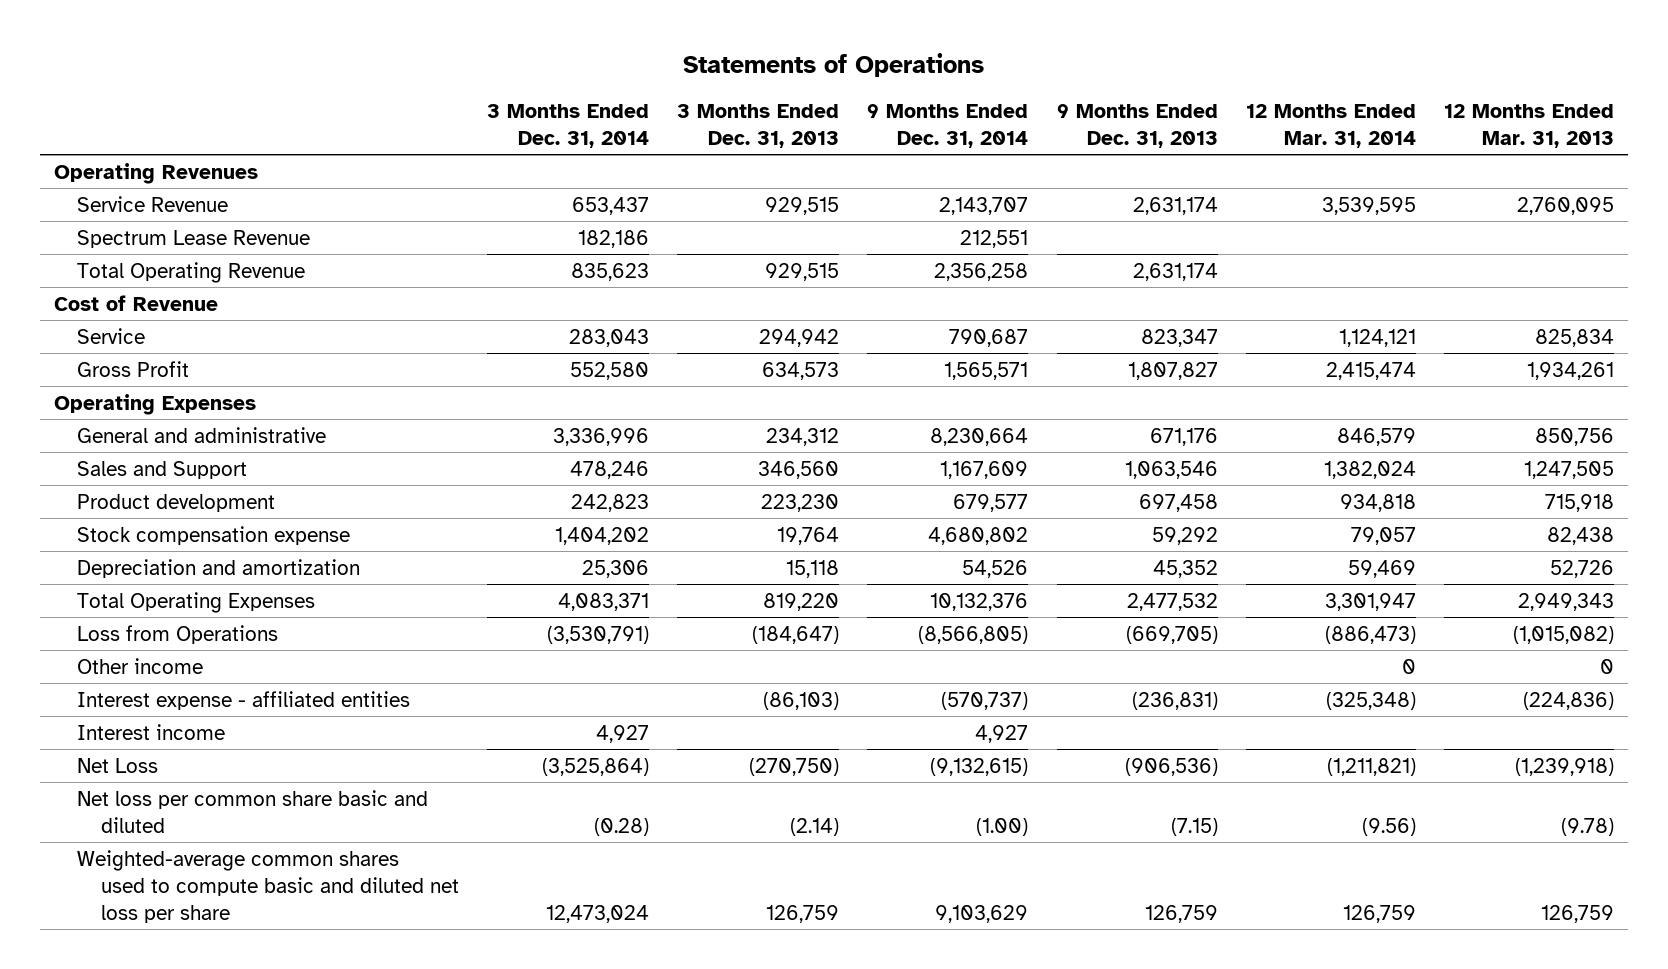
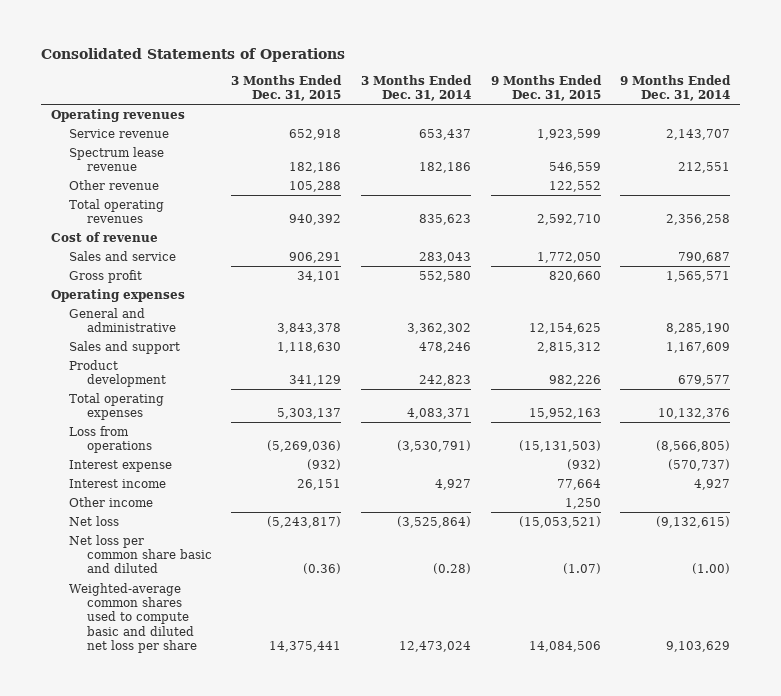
[683,52,985,77] Statements of Operations -> [40,48,345,63] Consolidated Statements of Operations
[677,104,840,148] 3 Months Ended Dec. 31, 2013 -> none
[1056,104,1218,148] 9 Months Ended Dec. 31, 2013 -> none
[1245,104,1416,148] 12 Months Ended Mar. 31, 2014 -> none
[1443,104,1614,148] 12 Months Ended Mar. 31, 2013 -> none
none -> [231,74,343,102] 3 Months Ended Dec. 31, 2015
none -> [490,74,602,102] 9 Months Ended Dec. 31, 2015
[54,162,259,184] Operating Revenues -> [50,108,185,122] Operating revenues
[77,195,229,212] Service Revenue -> [68,128,169,138] Service revenue
[77,229,311,248] Spectrum Lease Revenue -> [68,146,164,172] Spectrum lease revenue
none -> [68,179,159,190] Other revenue
[77,261,306,283] Total Operating Revenue -> [68,198,164,224] Total operating revenues
[54,294,219,311] Cost of Revenue -> [50,231,158,242] Cost of revenue
[77,327,146,344] Service -> [68,250,176,261] Sales and service
[77,360,190,377] Gross Profit -> [68,269,142,283] Gross profit
[54,393,257,415] Operating Expenses -> [50,288,185,302] Operating expenses
[552,427,649,446] 3,336,996 -> [407,323,472,335] 3,362,302
[930,427,1029,446] 8,230,664 -> [666,323,731,335] 8,285,190
[77,460,248,479] Sales and Support -> [68,340,180,354] Sales and support
[77,525,351,545] Stock compensation expense -> none
[77,558,361,578] Depreciation and amortization -> none
[77,591,316,613] Total Operating Expenses -> [68,392,164,421] Total operating expenses
[77,624,279,644] Loss from Operations -> [68,425,152,454] Loss from operations
[77,690,411,710] Interest expense - affiliated entities -> [68,459,172,472] Interest expense
[77,657,204,674] Other income -> [68,496,153,507] Other income
[77,757,159,773] Net Loss -> [68,515,119,526] Net loss

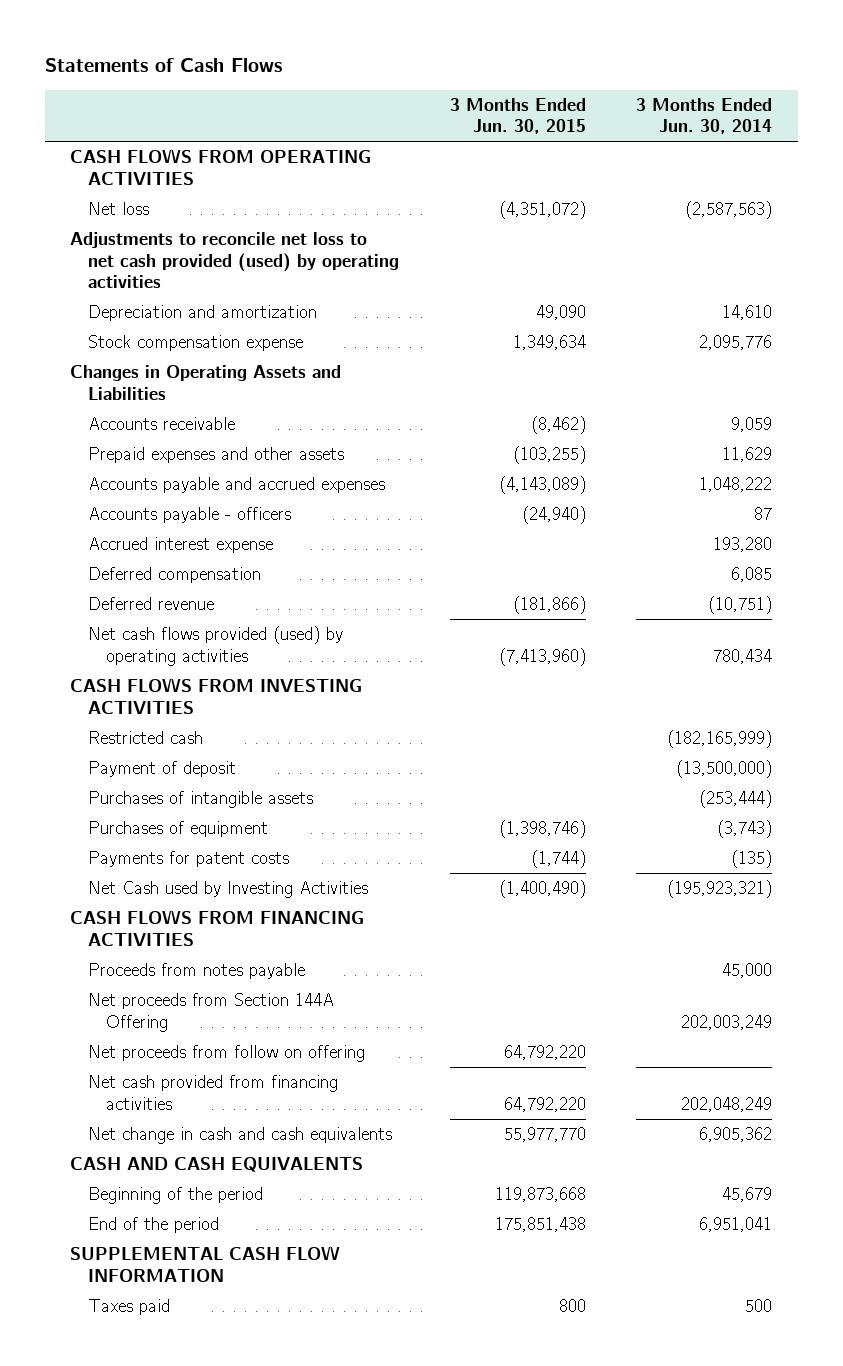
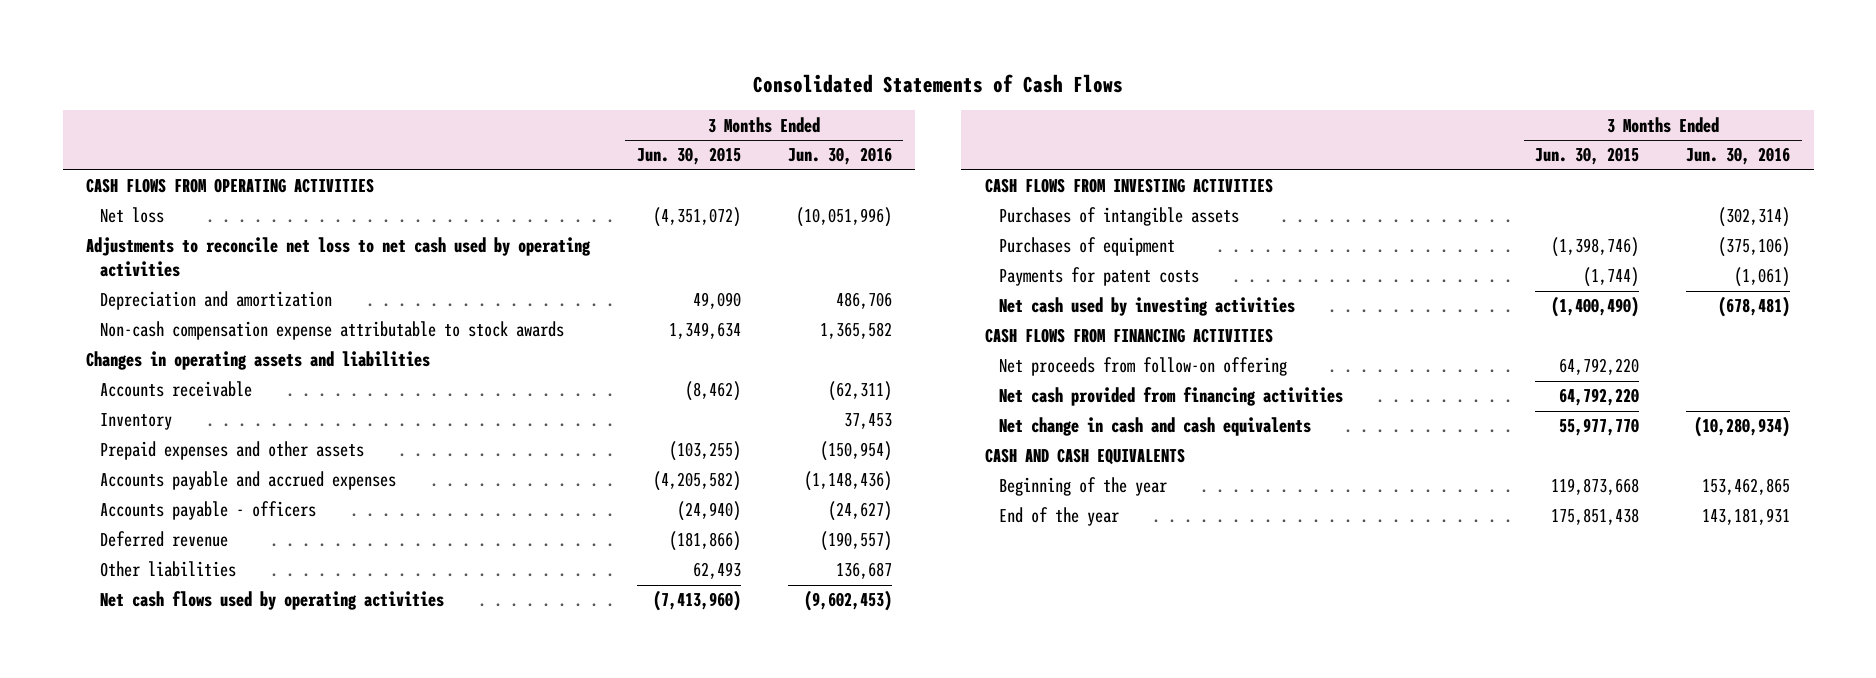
[44,58,282,73] Statements of Cash Flows -> [753,73,1124,93] Consolidated Statements of Cash Flows
[636,97,773,135] 3 Months Ended Jun. 30, 2014 -> none
none -> [787,147,892,166] Jun. 30, 2016
[70,232,400,288] Adjustments to reconcile net loss to net cash provided (used) by operating activities -> [86,237,592,278] Adjustments to reconcile net loss to net cash used by operating activities
[88,335,304,352] Stock compensation expense -> [100,321,565,341] Non-cash compensation expense attributable to stock awards
[70,365,342,400] Changes in Operating Assets and Liabilities -> [86,351,431,371] Changes in operating assets and liabilities
none -> [100,413,173,431] Inventory
[498,476,586,495] (4,143,089) -> [652,471,741,492] (4,205,582)
[88,537,274,554] Accrued interest expense -> none
[88,567,262,584] Deferred compensation -> none
none -> [100,561,237,578] Other liabilities
[88,626,344,666] Net cash flows provided (used) by operating activities -> [100,591,445,611] Net cash flows used by operating activities
[88,731,204,745] Restricted cash -> none
[88,761,237,778] Payment of deposit -> none
[88,881,369,899] Net Cash used by Investing Activities -> [998,297,1295,317] Net cash used by investing activities
[88,963,306,980] Proceeds from notes payable -> none
[88,993,335,1032] Net proceeds from Section 144A Offering -> none
[88,1045,366,1063] Net proceeds from follow on offering -> [998,357,1287,377] Net proceeds from follow-on offering
[70,1245,341,1282] SUPPLEMENTAL CASH FLOW INFORMATION -> none
[88,1299,171,1316] Taxes paid -> none
[88,1187,264,1205] Beginning of the period -> [998,477,1167,497] Beginning of the year
[88,1217,220,1234] End of the period -> [998,507,1119,527] End of the year

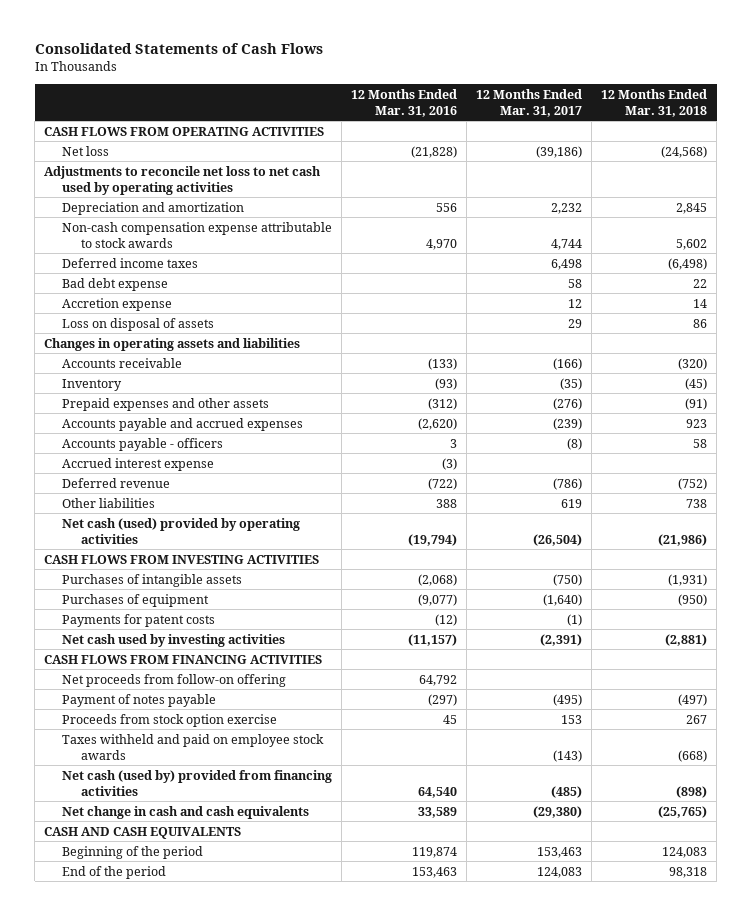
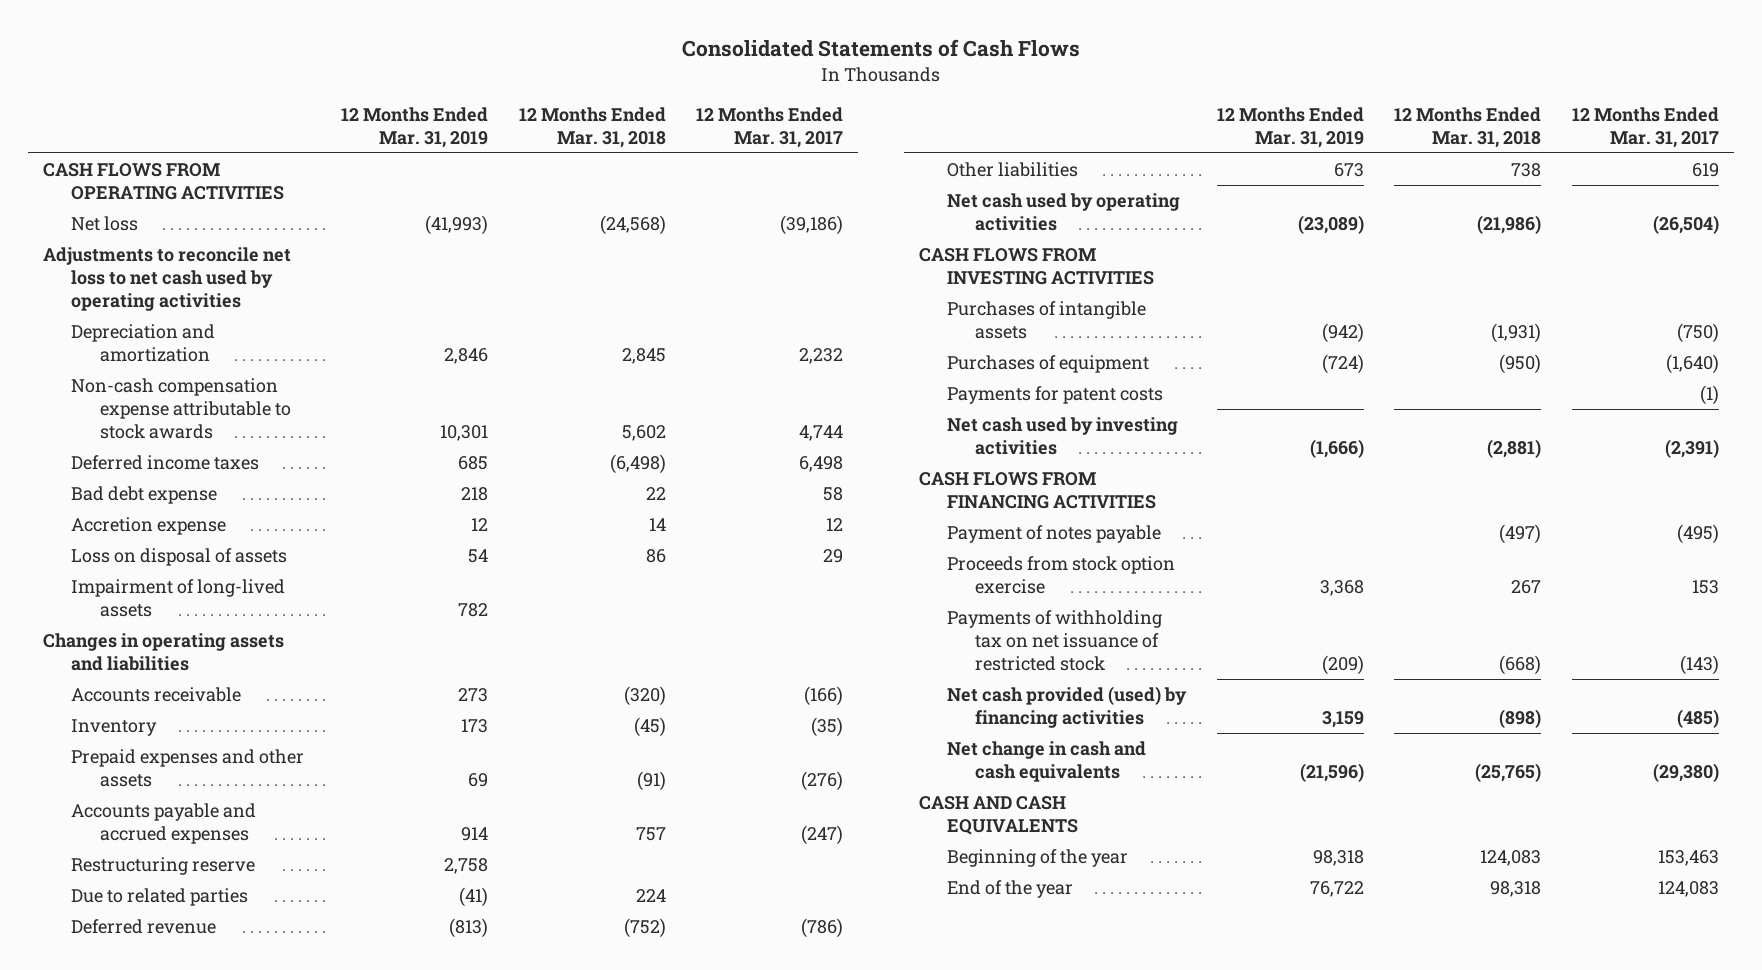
[351,88,458,117] 12 Months Ended Mar. 31, 2016 -> none
none -> [341,106,489,148] 12 Months Ended Mar. 31, 2019
none -> [71,579,286,618] Impairment of long-lived assets
[62,437,224,451] Accounts payable - officers -> none
[62,457,215,471] Accrued interest expense -> none
[553,417,583,430] (239) -> [801,825,844,846] (247)
[686,418,708,428] 923 -> [635,827,666,842] 757
none -> [71,857,256,876] Restructuring reserve
none -> [71,888,249,907] Due to related parties
[62,517,301,544] Net cash (used) provided by operating activities -> [947,193,1181,232] Net cash used by operating activities
[62,673,287,687] Net proceeds from follow-on offering -> none
[62,733,325,760] Taxes withheld and paid on employee stock awards -> [947,610,1163,671] Payments of withholding tax on net issuance of restricted stock
[62,769,333,796] Net cash (used by) provided from financing activities -> [947,686,1188,729] Net cash provided (used) by financing activities
[62,845,204,859] Beginning of the period -> [947,849,1129,868] Beginning of the year
[62,865,167,879] End of the period -> [947,880,1074,899] End of the year

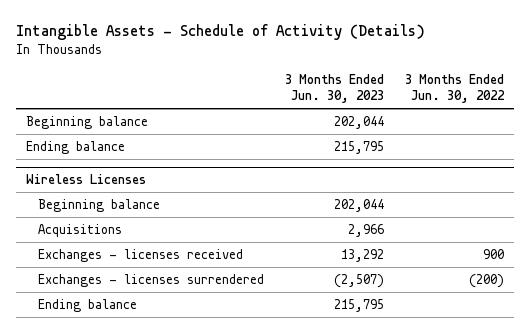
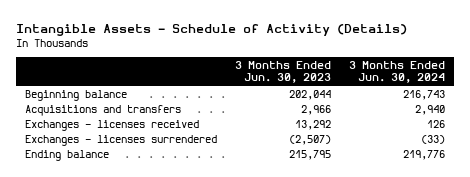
[405,73,506,104] 3 Months Ended Jun. 30, 2022 -> none
none -> [349,61,446,84] 3 Months Ended Jun. 30, 2024
[26,141,126,155] Ending balance -> none
[26,174,147,185] Wireless Licenses -> none
[38,199,161,213] Beginning balance -> none
[38,224,123,238] Acquisitions -> [25,104,182,116] Acquisitions and transfers

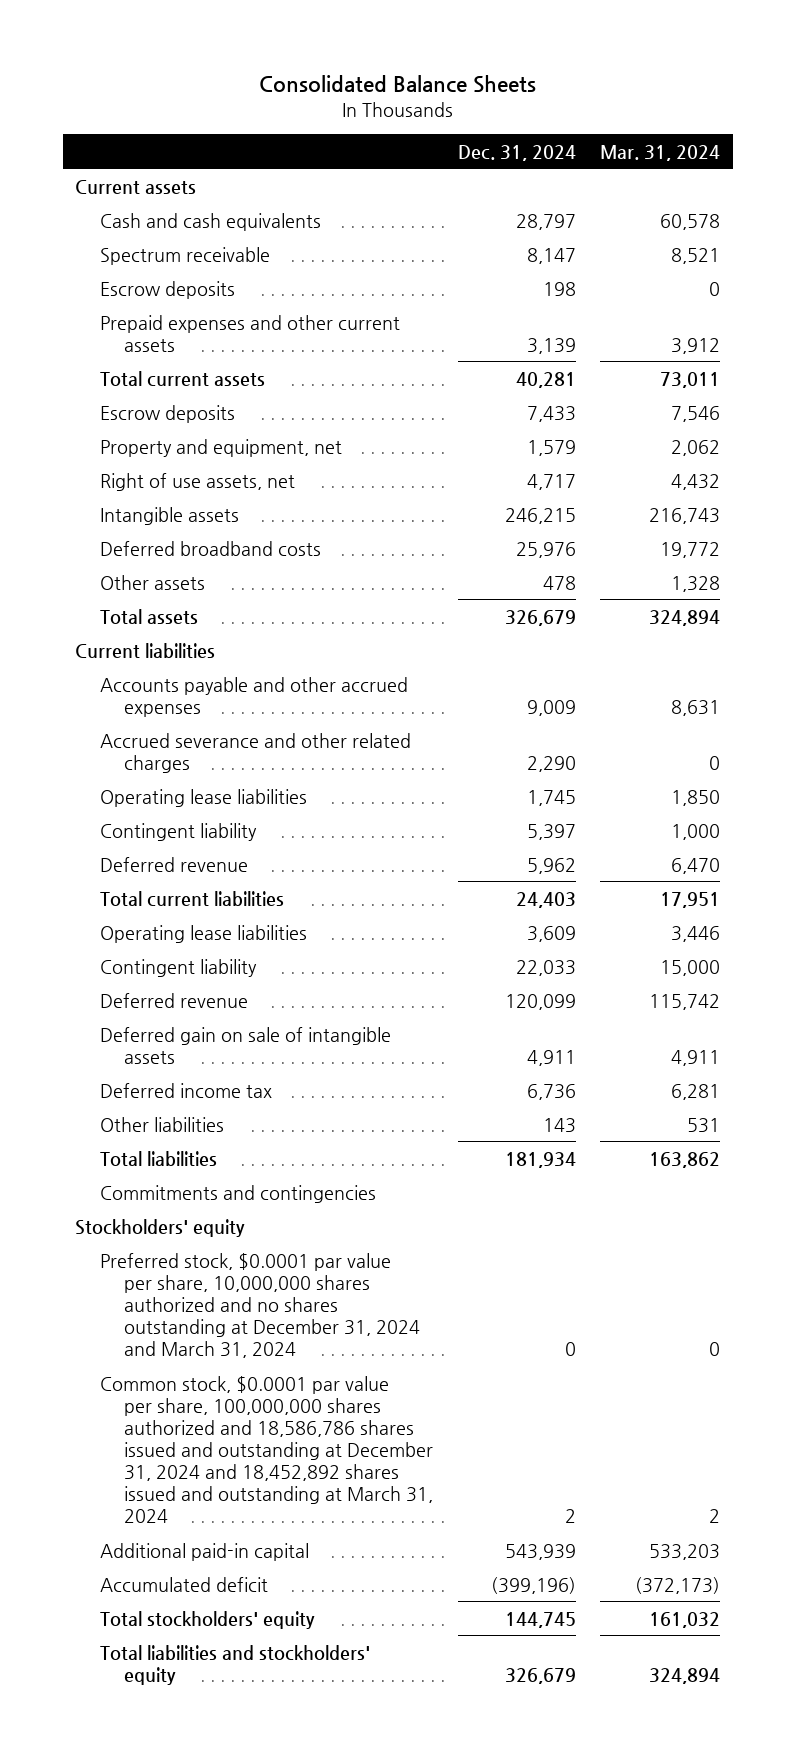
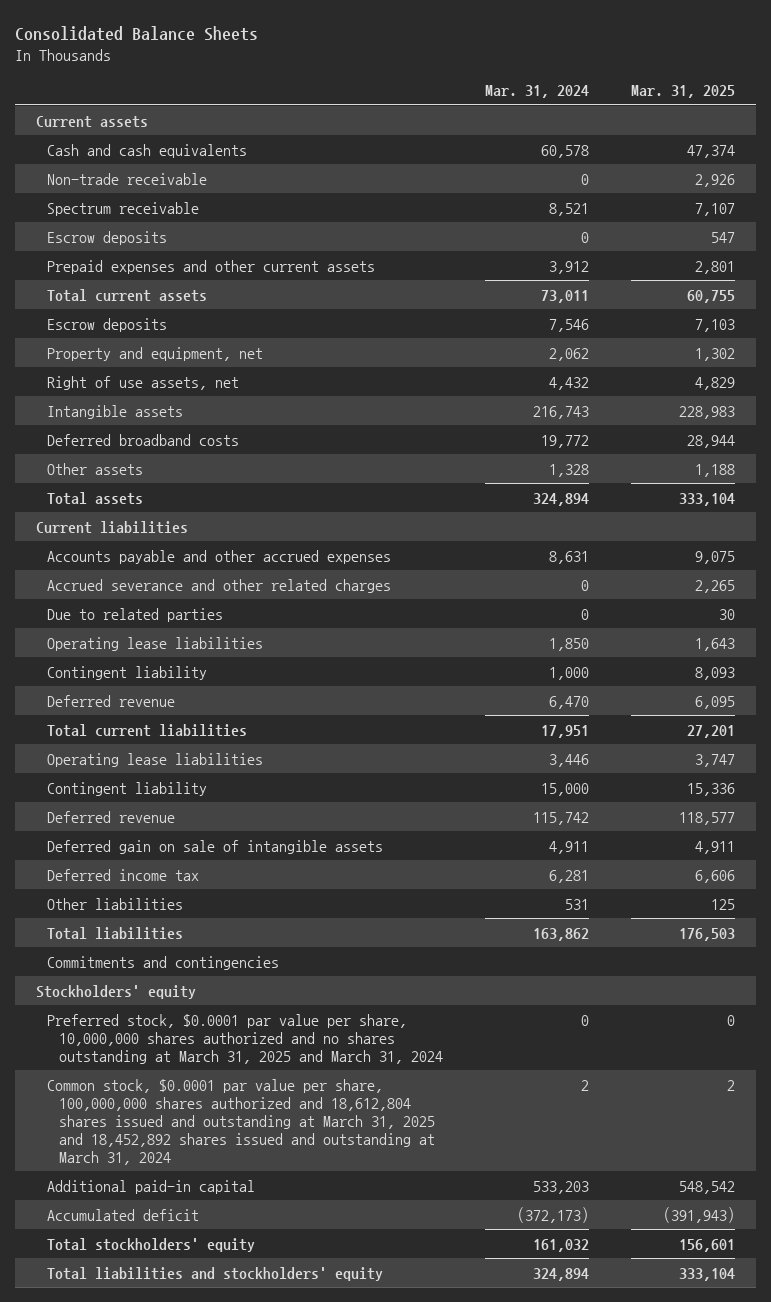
[457,144,576,161] Dec. 31, 2024 -> none
none -> [631,85,736,99] Mar. 31, 2025
none -> [47,172,208,185] Non-trade receivable
none -> [47,607,224,622] Due to related parties
[99,1252,421,1358] Preferred stock, $0.0001 par value per share, 10,000,000 shares authorized and no shares outstanding at December 31, 2024 and March 31, 2024 -> [47,1013,443,1064] Preferred stock, $0.0001 par value per share, 10,000,000 shares authorized and no shares outstanding at March 31, 2025 and March 31, 2024
[99,1375,434,1524] Common stock, $0.0001 par value per share, 100,000,000 shares authorized and 18,586,786 shares issued and outstanding at December 31, 2024 and 18,452,892 shares issued and outstanding at March 31, 2024 -> [47,1078,435,1165] Common stock, $0.0001 par value per share, 100,000,000 shares authorized and 18,612,804 shares issued and outstanding at March 31, 2025 and 18,452,892 shares issued and outstanding at March 31, 2024

